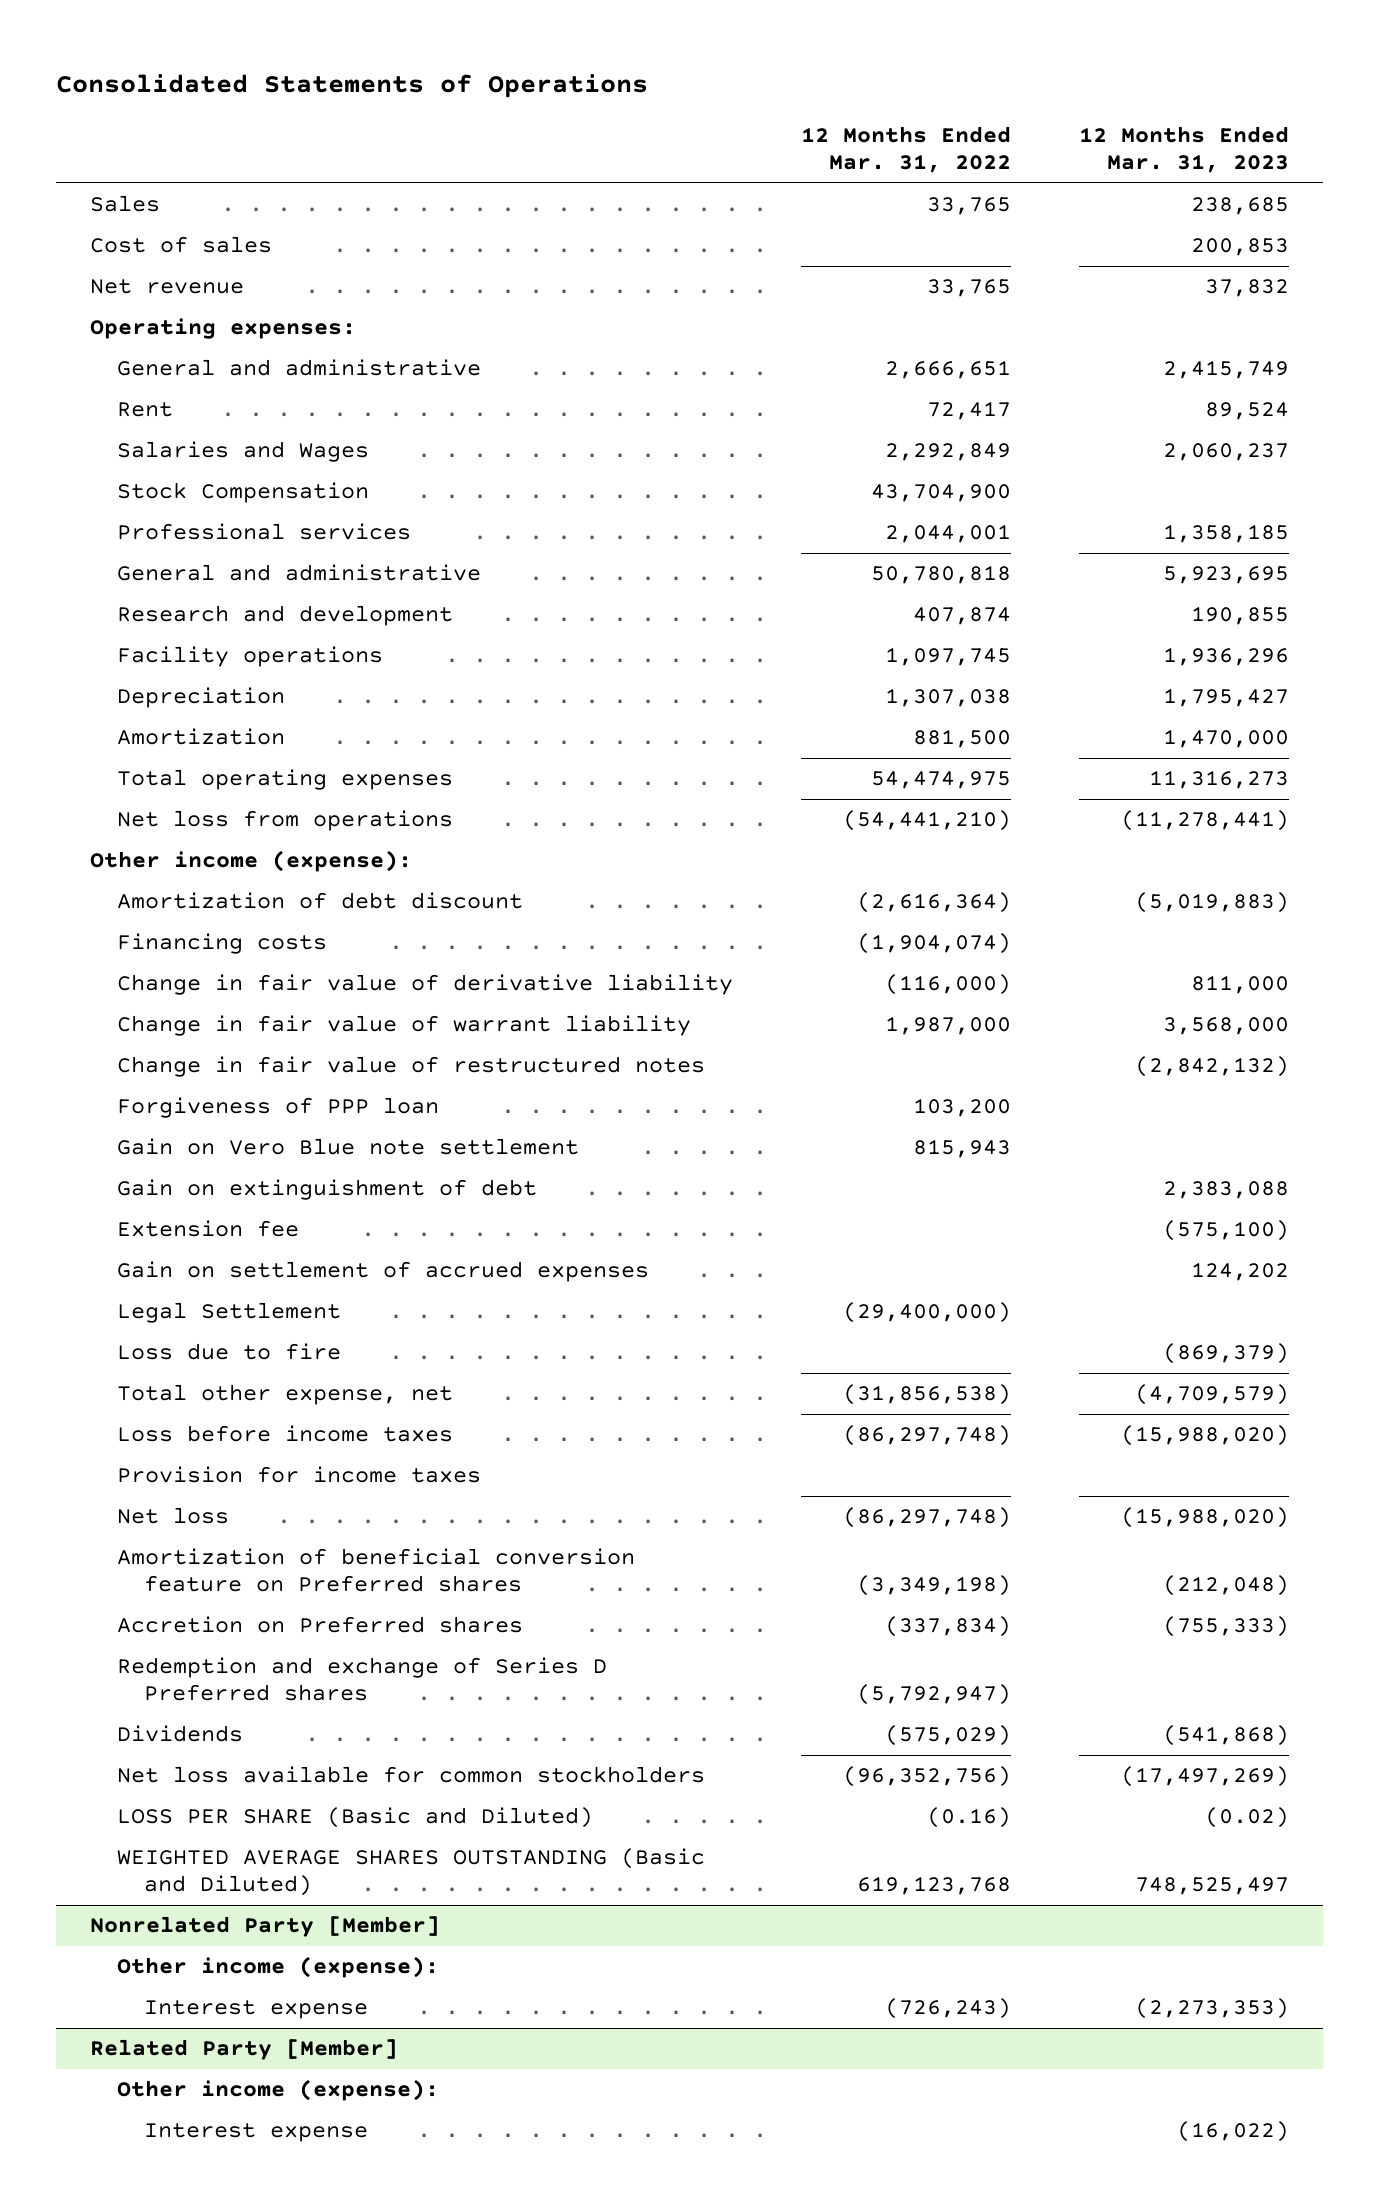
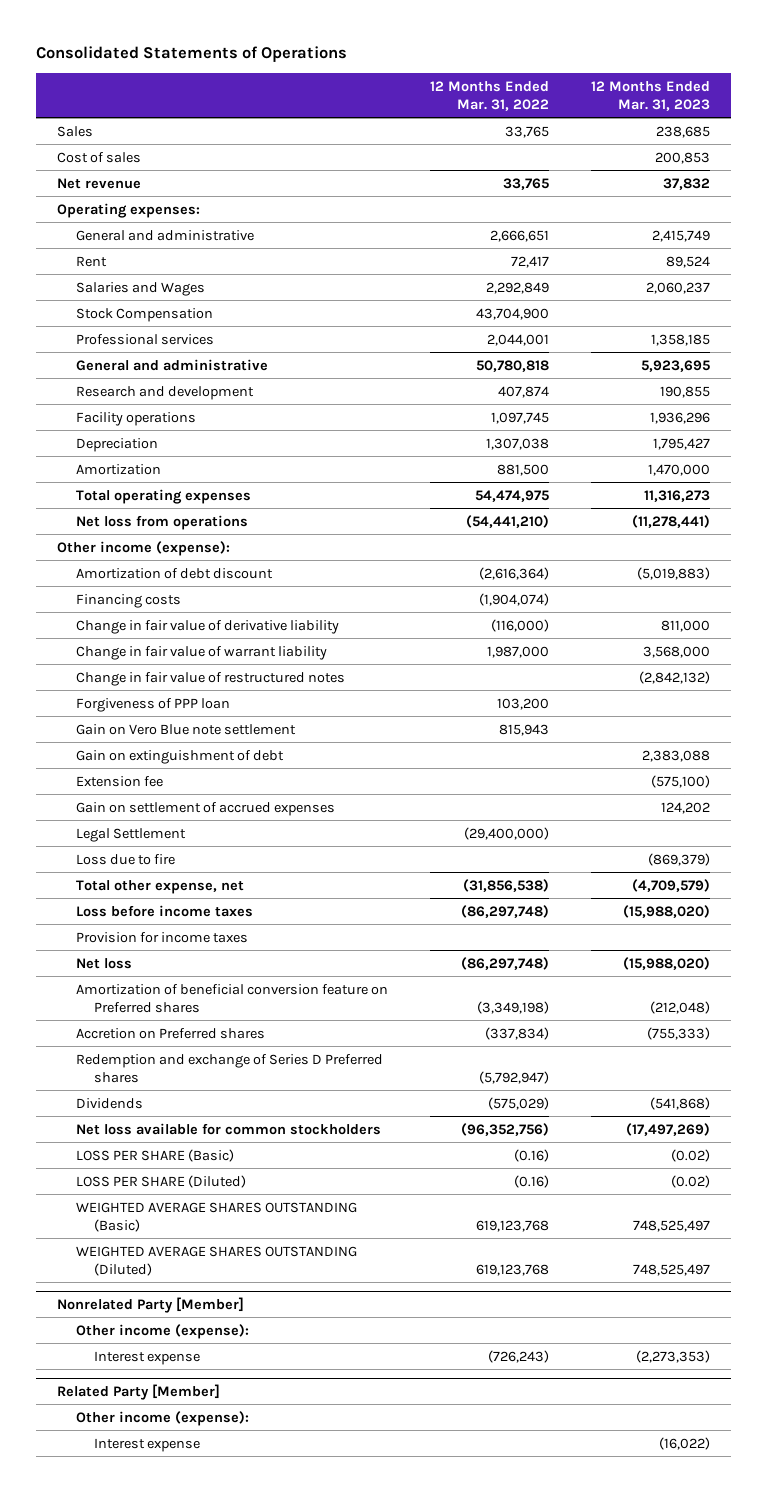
[116,1807,593,1829] LOSS PER SHARE (Basic and Diluted) -> [75,1148,234,1162] LOSS PER SHARE (Basic)
none -> [75,1174,246,1188] LOSS PER SHARE (Diluted)
[116,1848,705,1897] WEIGHTED AVERAGE SHARES OUTSTANDING (Basic and Diluted) -> [75,1201,357,1232] WEIGHTED AVERAGE SHARES OUTSTANDING (Basic)
none -> [75,1245,357,1276] WEIGHTED AVERAGE SHARES OUTSTANDING (Diluted)

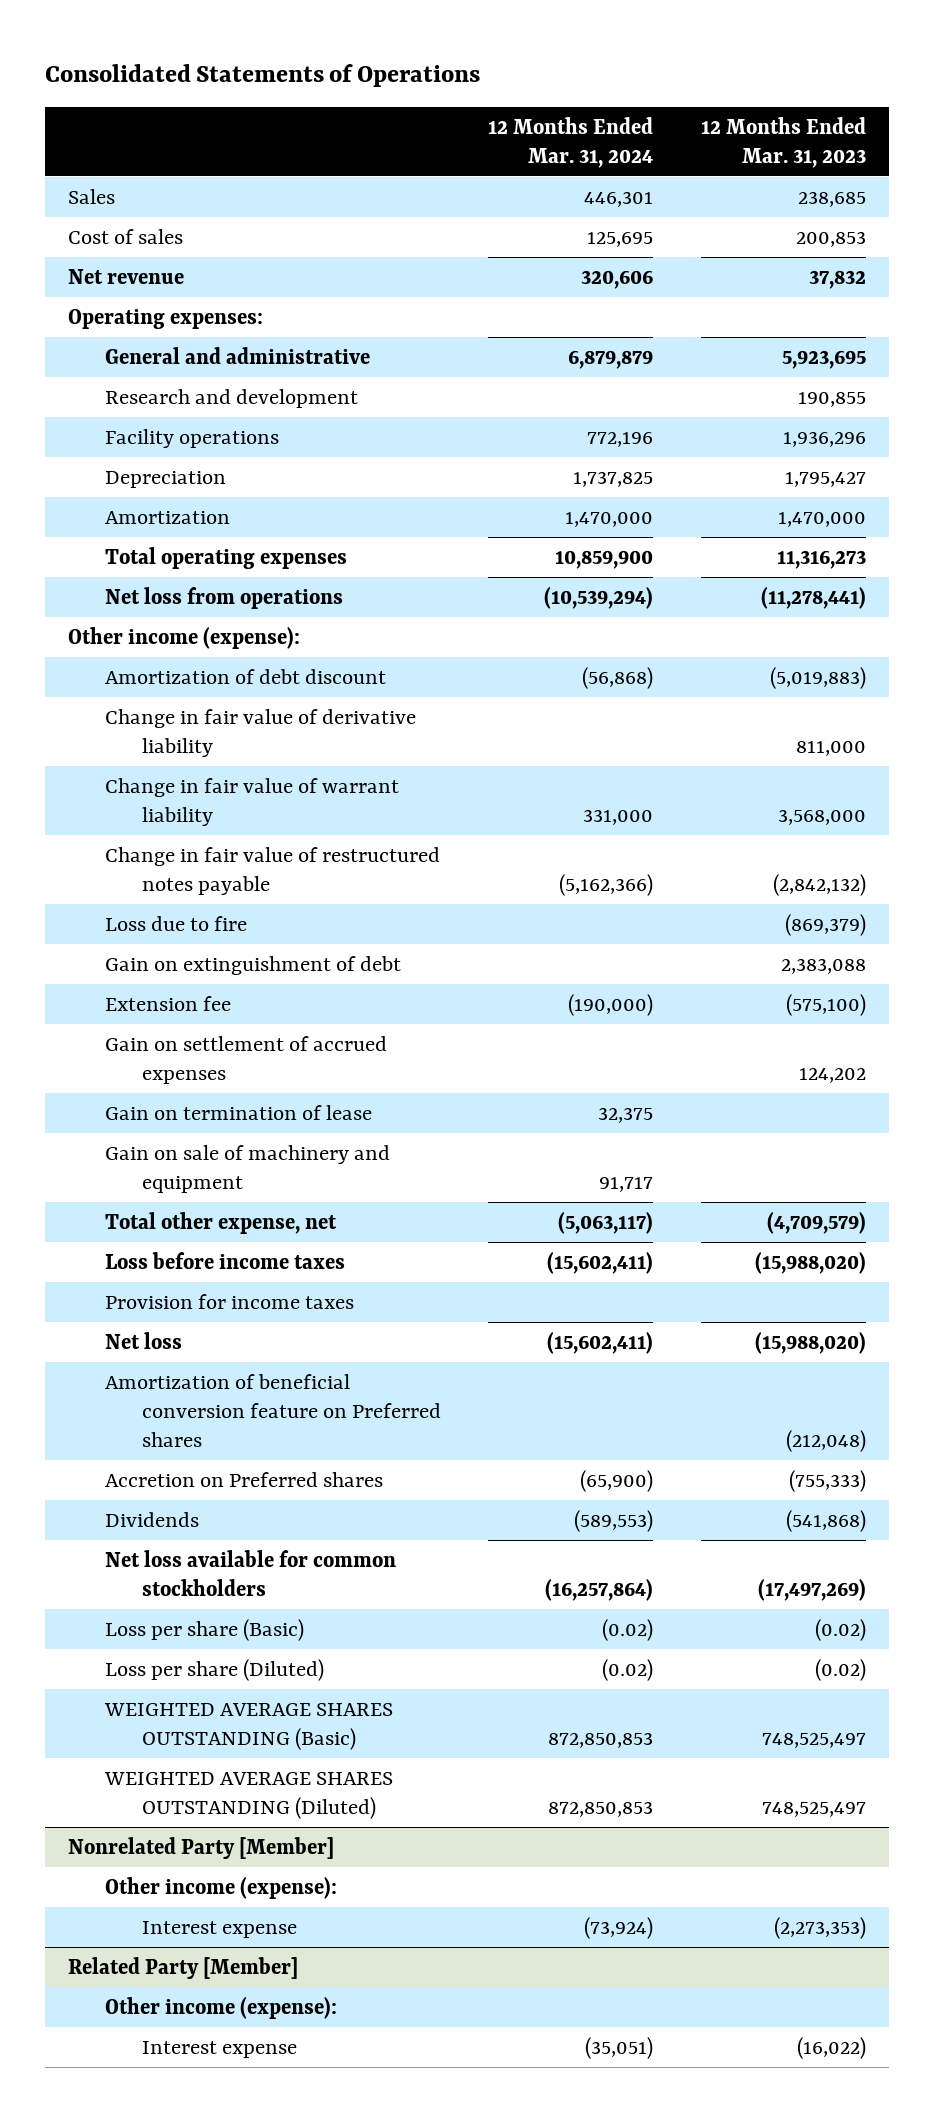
[429,80,549,111] 12 Months Ended Mar. 31, 2022 -> none
none -> [488,116,654,168] 12 Months Ended Mar. 31, 2024
[75,229,254,241] General and administrative -> none
[75,255,107,267] Rent -> none
[75,281,205,296] Salaries and Wages -> none
[75,307,213,322] Stock Compensation -> none
[75,333,214,345] Professional services -> none
[75,593,181,608] Financing costs -> none
[75,697,230,712] Forgiveness of PPP loan -> none
[75,723,296,735] Gain on Vero Blue note settlement -> none
[75,671,345,686] Change in fair value of restructured notes -> [105,847,441,896] Change in fair value of restructured notes payable
[75,853,175,865] Loss due to fire -> [105,916,248,932] Loss due to fire
[75,827,186,842] Legal Settlement -> none
none -> [105,1105,373,1121] Gain on termination of lease
none -> [105,1145,391,1194] Gain on sale of machinery and equipment
[75,1053,383,1083] Redemption and exchange of Series D Preferred shares -> none
[75,1148,234,1162] LOSS PER SHARE (Basic) -> [105,1619,305,1642] Loss per share (Basic)
[75,1174,246,1188] LOSS PER SHARE (Diluted) -> [105,1659,325,1682] Loss per share (Diluted)

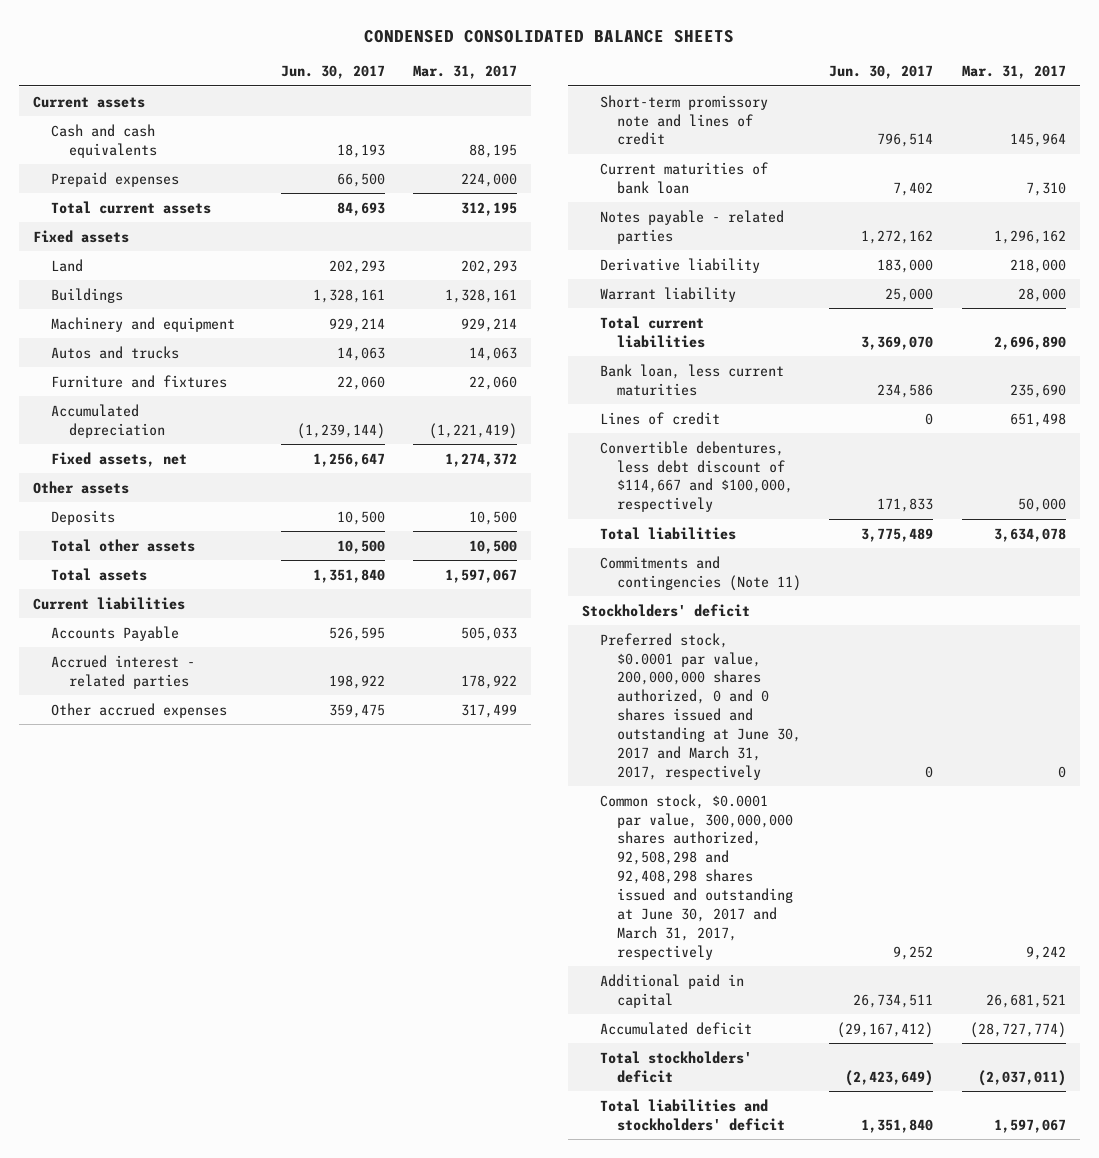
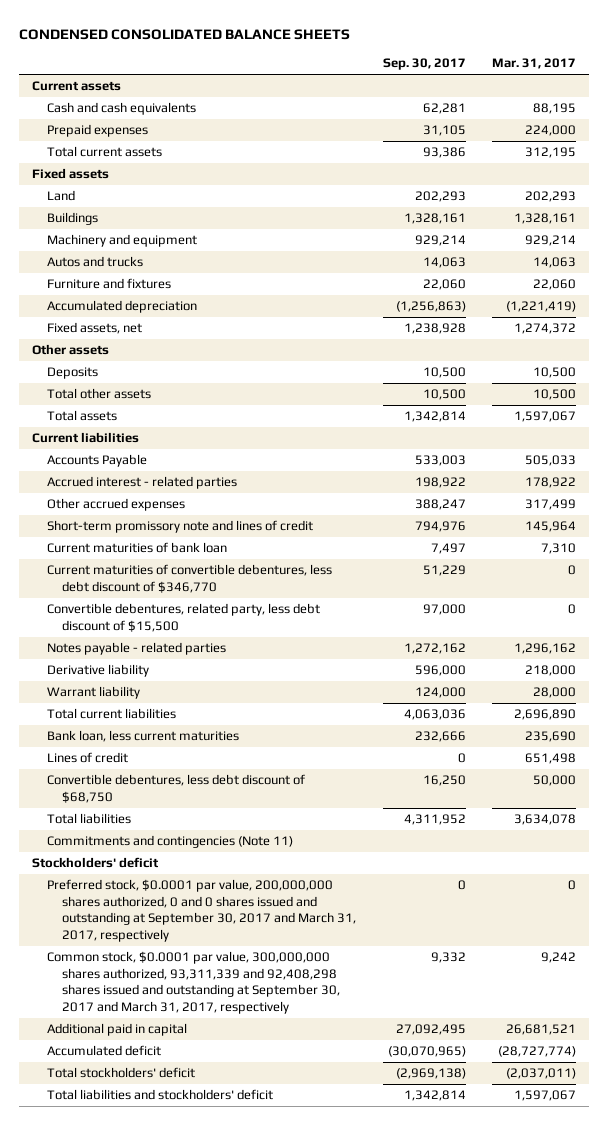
[280,65,385,80] Jun. 30, 2017 -> none
none -> [382,58,466,71] Sep. 30, 2017
none -> [47,564,333,593] Current maturities of convertible debentures, less debt discount of $346,770
none -> [47,603,321,632] Convertible debentures, related party, less debt discount of $15,500
[599,440,794,513] Convertible debentures, less debt discount of $114,667 and $100,000, respectively -> [47,774,306,803] Convertible debentures, less debt discount of $68,750
[599,632,802,780] Preferred stock, $0.0001 par value, 200,000,000 shares authorized, 0 and 0 shares issued and outstanding at June 30, 2017 and March 31, 2017, respectively -> [47,879,357,942] Preferred stock, $0.0001 par value, 200,000,000 shares authorized, 0 and 0 shares issued and outstanding at September 30, 2017 and March 31, 2017, respectively
[599,793,794,960] Common stock, $0.0001 par value, 300,000,000 shares authorized, 92,508,298 and 92,408,298 shares issued and outstanding at June 30, 2017 and March 31, 2017, respectively -> [47,951,341,1014] Common stock, $0.0001 par value, 300,000,000 shares authorized, 93,311,339 and 92,408,298 shares issued and outstanding at September 30, 2017 and March 31, 2017, respectively

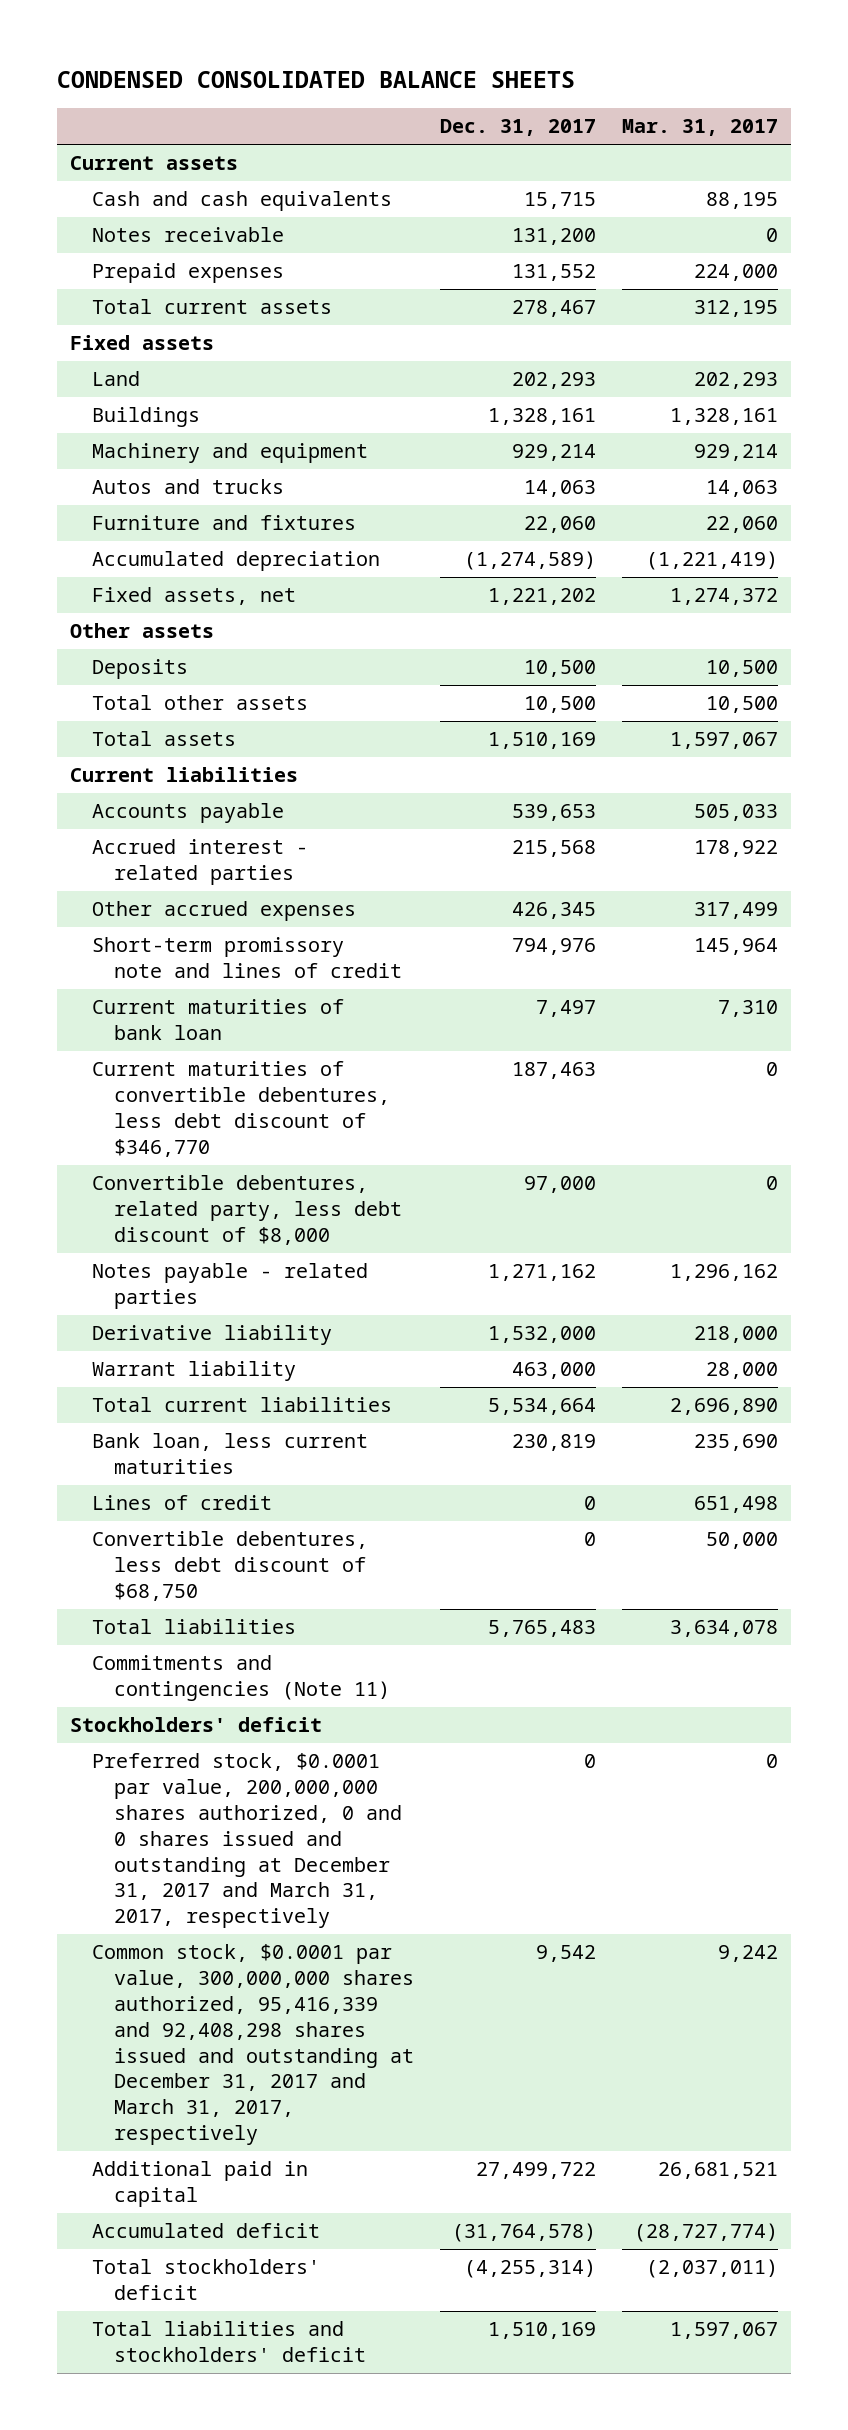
[382,58,466,71] Sep. 30, 2017 -> none
none -> [439,119,596,137] Dec. 31, 2017
none -> [91,227,284,243] Notes receivable
[47,454,148,468] Accounts Payable -> [91,803,284,824] Accounts payable
[47,603,321,632] Convertible debentures, related party, less debt discount of $15,500 -> [91,1175,402,1246] Convertible debentures, related party, less debt discount of $8,000
[47,879,357,942] Preferred stock, $0.0001 par value, 200,000,000 shares authorized, 0 and 0 shares issued and outstanding at September 30, 2017 and March 31, 2017, respectively -> [91,1753,402,1929] Preferred stock, $0.0001 par value, 200,000,000 shares authorized, 0 and 0 shares issued and outstanding at December 31, 2017 and March 31, 2017, respectively
[47,951,341,1014] Common stock, $0.0001 par value, 300,000,000 shares authorized, 93,311,339 and 92,408,298 shares issued and outstanding at September 30, 2017 and March 31, 2017, respectively -> [91,1944,414,2146] Common stock, $0.0001 par value, 300,000,000 shares authorized, 95,416,339 and 92,408,298 shares issued and outstanding at December 31, 2017 and March 31, 2017, respectively

